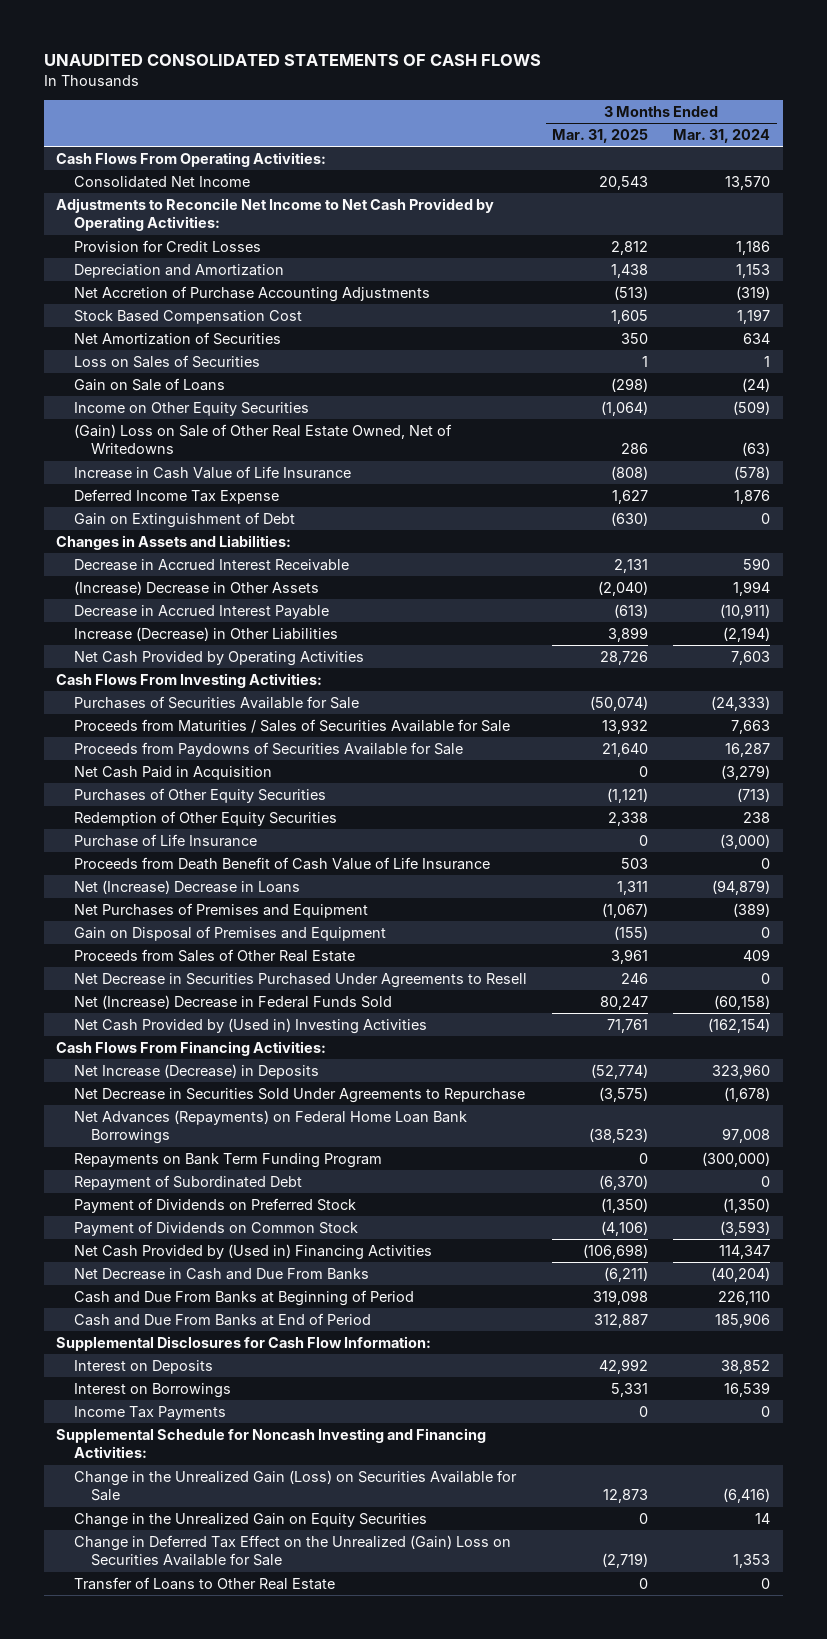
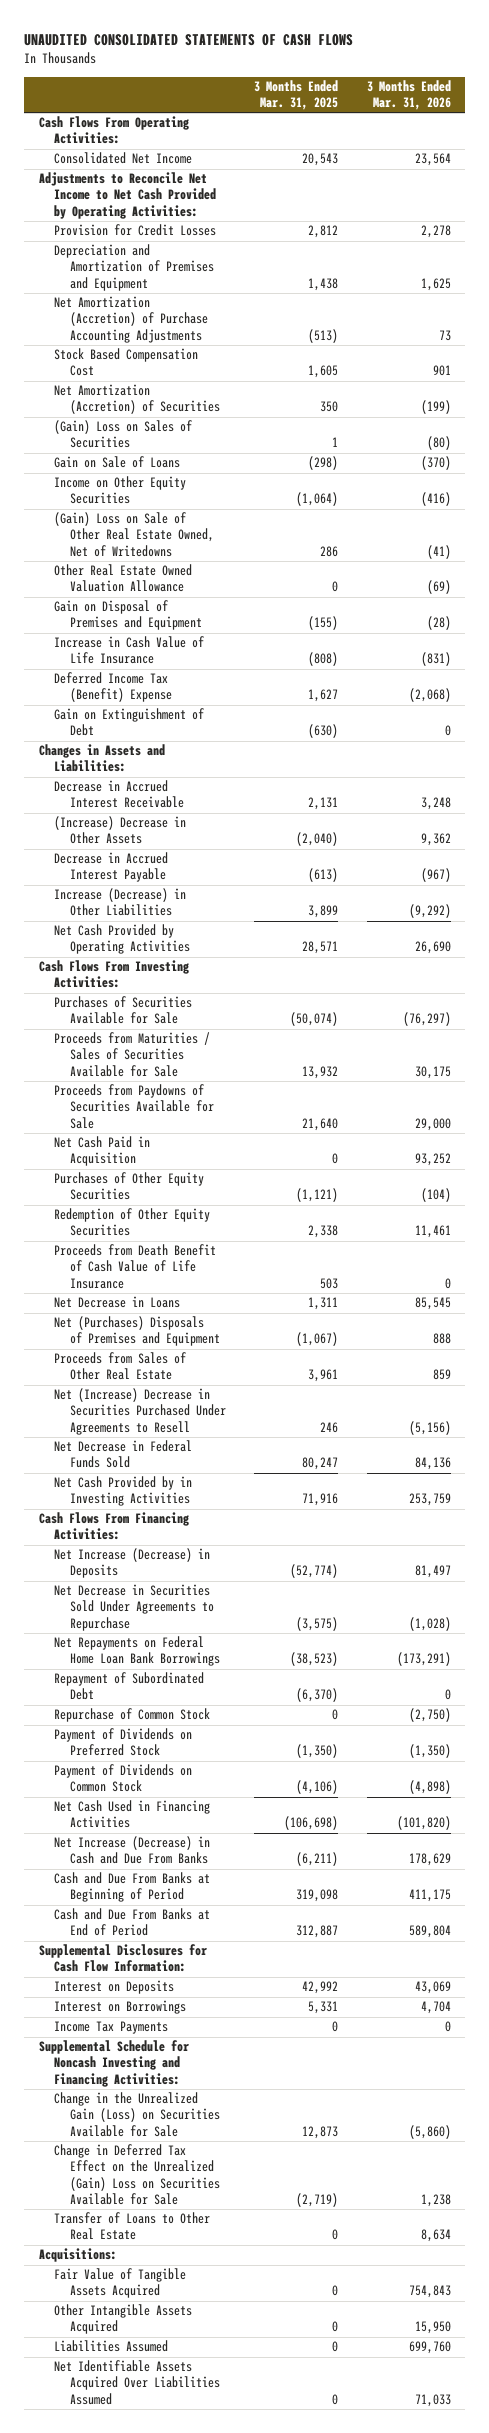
[673,129,771,144] Mar. 31, 2024 -> none
none -> [366,80,451,111] 3 Months Ended Mar. 31, 2026
[73,263,284,278] Depreciation and Amortization -> [54,244,214,291] Depreciation and Amortization of Premises and Equipment
[73,285,430,302] Net Accretion of Purchase Accounting Adjustments -> [54,296,208,343] Net Amortization (Accretion) of Purchase Accounting Adjustments
[73,331,281,345] Net Amortization of Securities -> [54,384,220,415] Net Amortization (Accretion) of Securities
[73,354,260,368] Loss on Sales of Securities -> [54,420,193,449] (Gain) Loss on Sales of Securities
none -> [54,564,193,593] Other Real Estate Owned Valuation Allowance
[73,925,386,941] Gain on Disposal of Premises and Equipment -> [54,600,202,631] Gain on Disposal of Premises and Equipment
[73,488,279,504] Deferred Income Tax Expense -> [54,672,172,703] Deferred Income Tax (Benefit) Expense
[600,650,649,665] 28,726 -> [302,941,339,955] 28,571
[73,833,257,847] Purchase of Life Insurance -> none
[73,879,300,894] Net (Increase) Decrease in Loans -> [54,1296,181,1309] Net Decrease in Loans
[73,902,368,918] Net Purchases of Premises and Equipment -> [54,1316,220,1347] Net (Purchases) Disposals of Premises and Equipment
[73,972,527,988] Net Decrease in Securities Purchased Under Agreements to Resell -> [54,1388,226,1435] Net (Increase) Decrease in Securities Purchased Under Agreements to Resell
[73,994,392,1009] Net (Increase) Decrease in Federal Funds Sold -> [54,1440,193,1469] Net Decrease in Federal Funds Sold
[73,1017,427,1034] Net Cash Provided by (Used in) Investing Activities -> [54,1476,193,1507] Net Cash Provided by in Investing Activities
[607,1018,649,1033] 71,761 -> [302,1493,339,1507] 71,916
[73,1152,382,1168] Repayments on Bank Term Funding Program -> none
[73,1109,467,1145] Net Advances (Repayments) on Federal Home Loan Bank Borrowings -> [54,1636,220,1667] Net Repayments on Federal Home Loan Bank Borrowings
none -> [54,1708,211,1723] Repurchase of Common Stock
[73,1243,432,1260] Net Cash Provided by (Used in) Financing Activities -> [54,1800,211,1829] Net Cash Used in Financing Activities
[73,1267,369,1280] Net Decrease in Cash and Due From Banks -> [54,1836,211,1865] Net Increase (Decrease) in Cash and Due From Banks
[73,1512,427,1528] Change in the Unrealized Gain on Equity Securities -> none
none -> [38,2248,117,2263] Acquisitions:
none -> [54,2268,187,2299] Fair Value of Tangible Assets Acquired
none -> [54,2304,193,2335] Other Intangible Assets Acquired
none -> [54,2340,169,2353] Liabilities Assumed
none -> [54,2360,220,2405] Net Identifiable Assets Acquired Over Liabilities Assumed

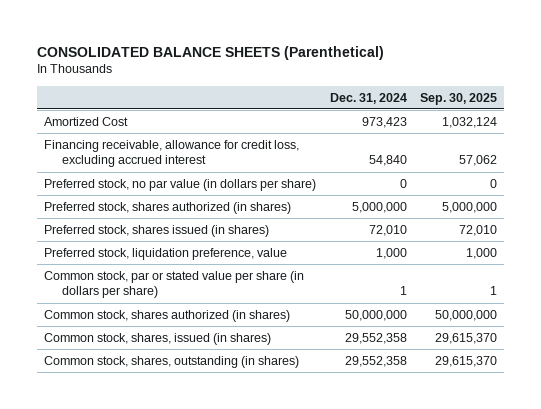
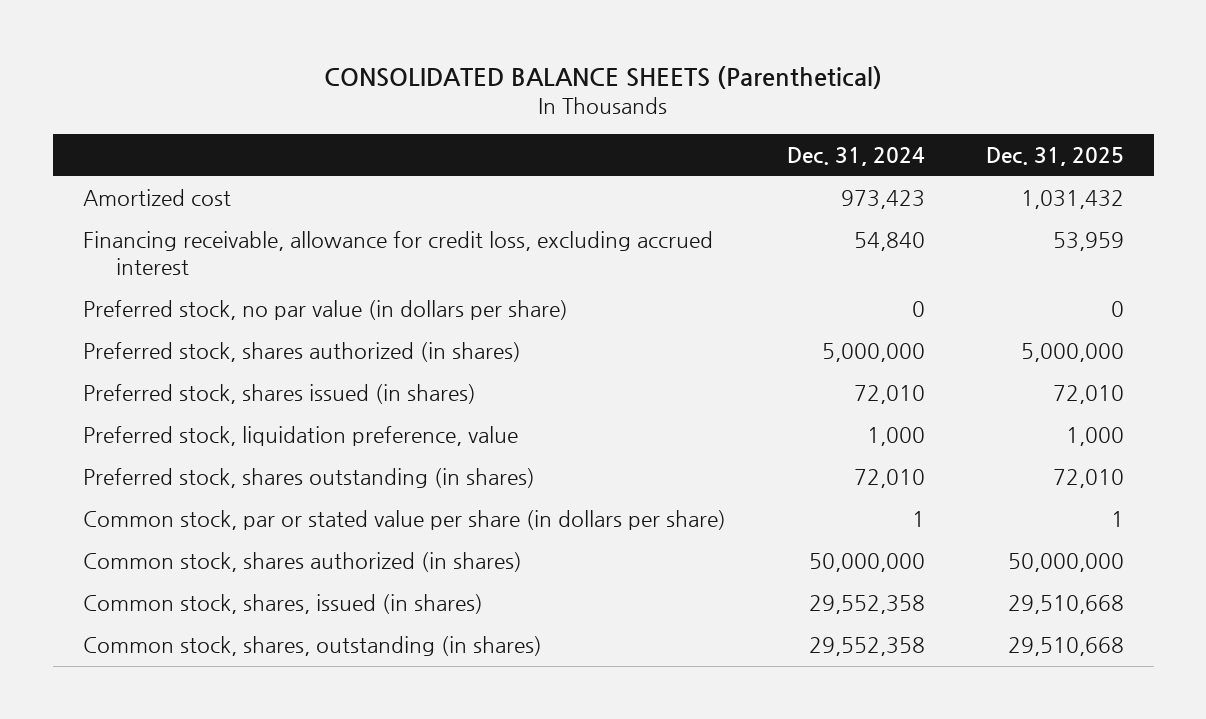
[420,92,498,105] Sep. 30, 2025 -> none
none -> [985,147,1124,167] Dec. 31, 2025
[44,116,129,126] Amortized Cost -> [82,189,231,207] Amortized cost
none -> [82,468,535,489] Preferred stock, shares outstanding (in shares)

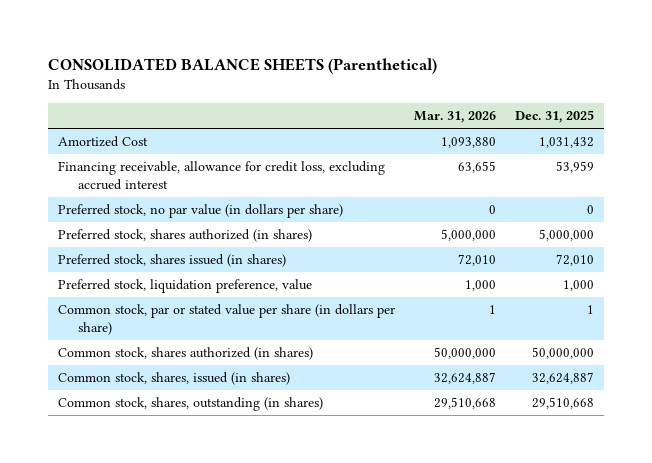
[786,147,925,167] Dec. 31, 2024 -> none
none -> [414,111,497,124] Mar. 31, 2026
[82,189,231,207] Amortized cost -> [57,136,148,148] Amortized Cost
[82,468,535,489] Preferred stock, shares outstanding (in shares) -> none
[1007,595,1124,615] 29,510,668 -> [532,372,595,385] 32,624,887

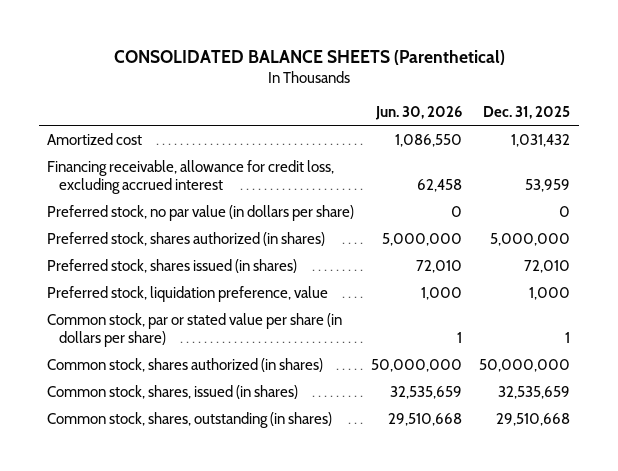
[414,111,497,124] Mar. 31, 2026 -> none
none -> [375,106,463,121] Jun. 30, 2026
[57,136,148,148] Amortized Cost -> [47,132,143,145] Amortized cost
[532,372,595,385] 32,624,887 -> [498,385,571,399] 32,535,659

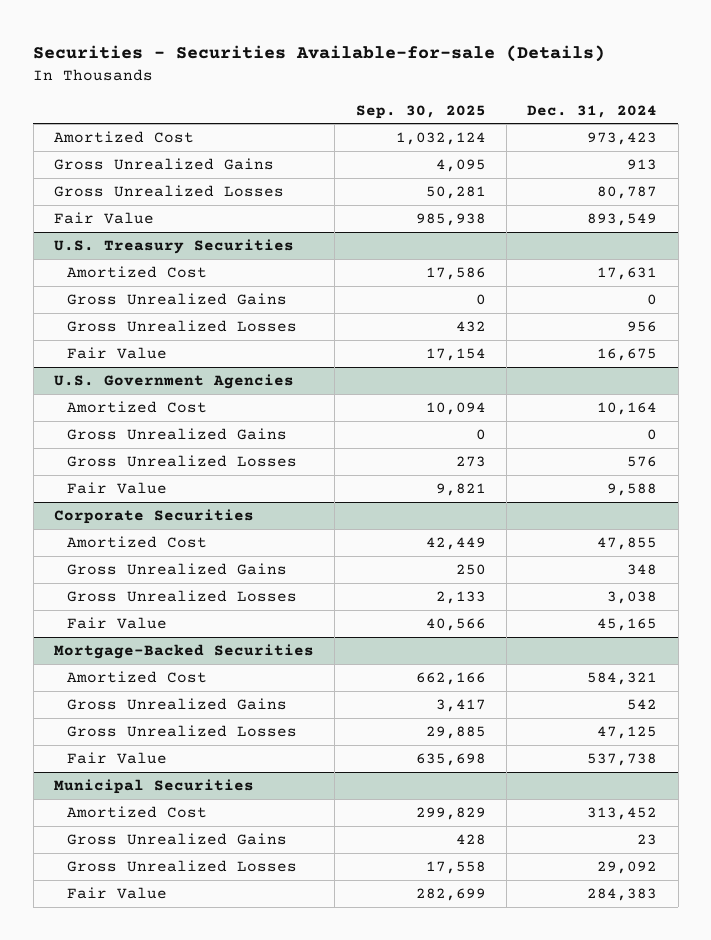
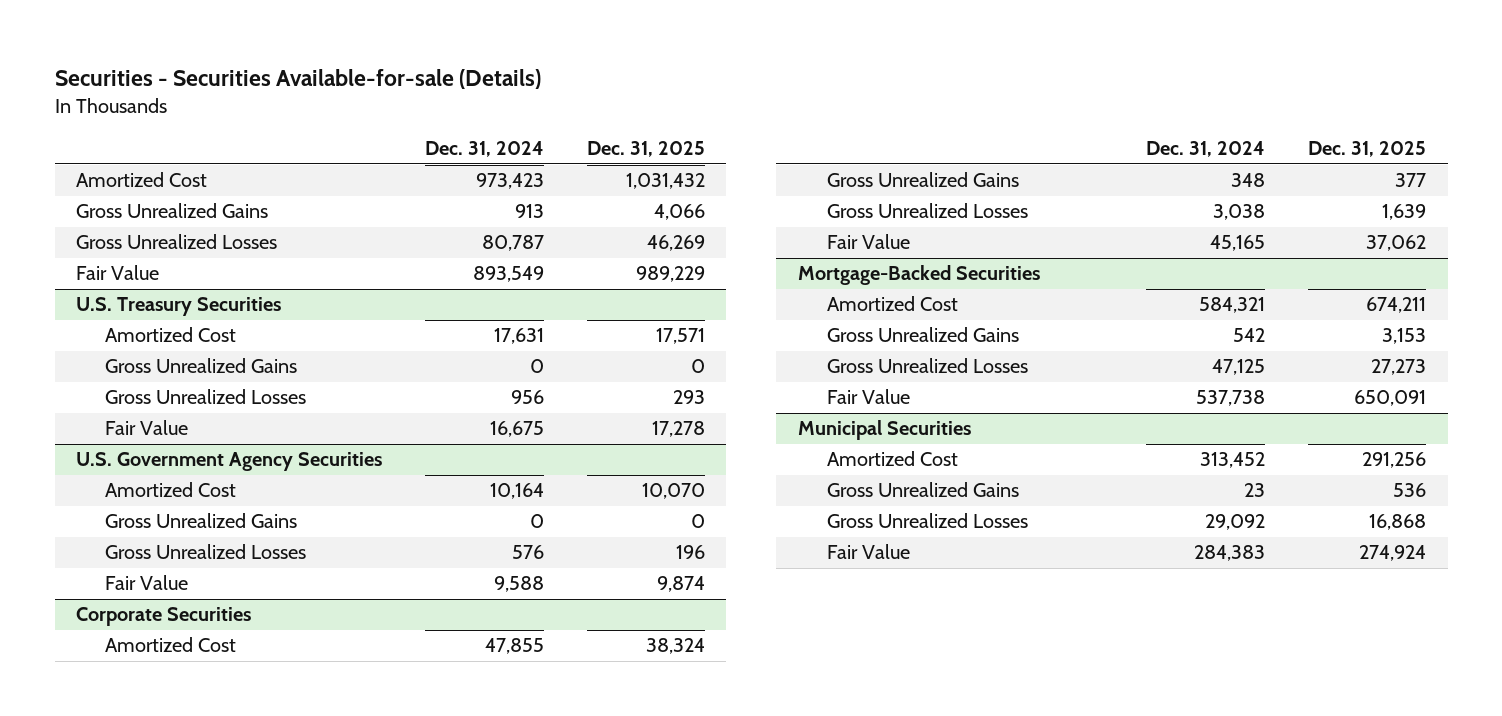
[355,104,486,119] Sep. 30, 2025 -> none
none -> [586,141,705,158] Dec. 31, 2025
[54,374,295,390] U.S. Government Agencies -> [75,452,382,472] U.S. Government Agency Securities

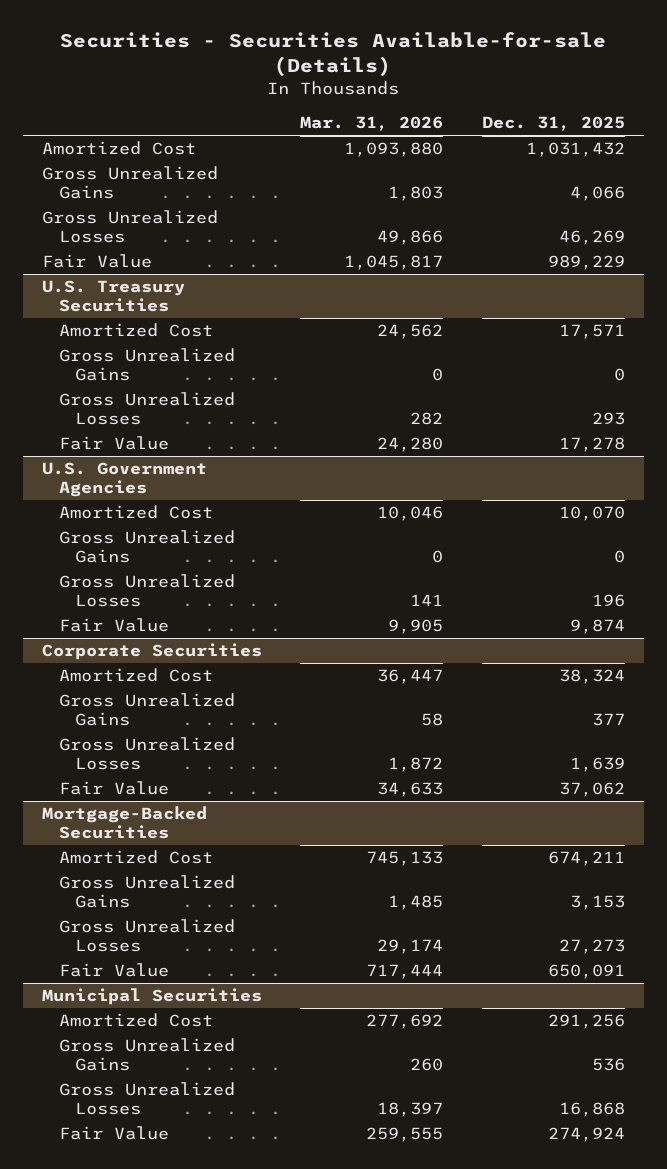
[424,141,544,158] Dec. 31, 2024 -> none
none -> [300,116,444,132] Mar. 31, 2026
[75,452,382,472] U.S. Government Agency Securities -> [41,462,207,497] U.S. Government Agencies

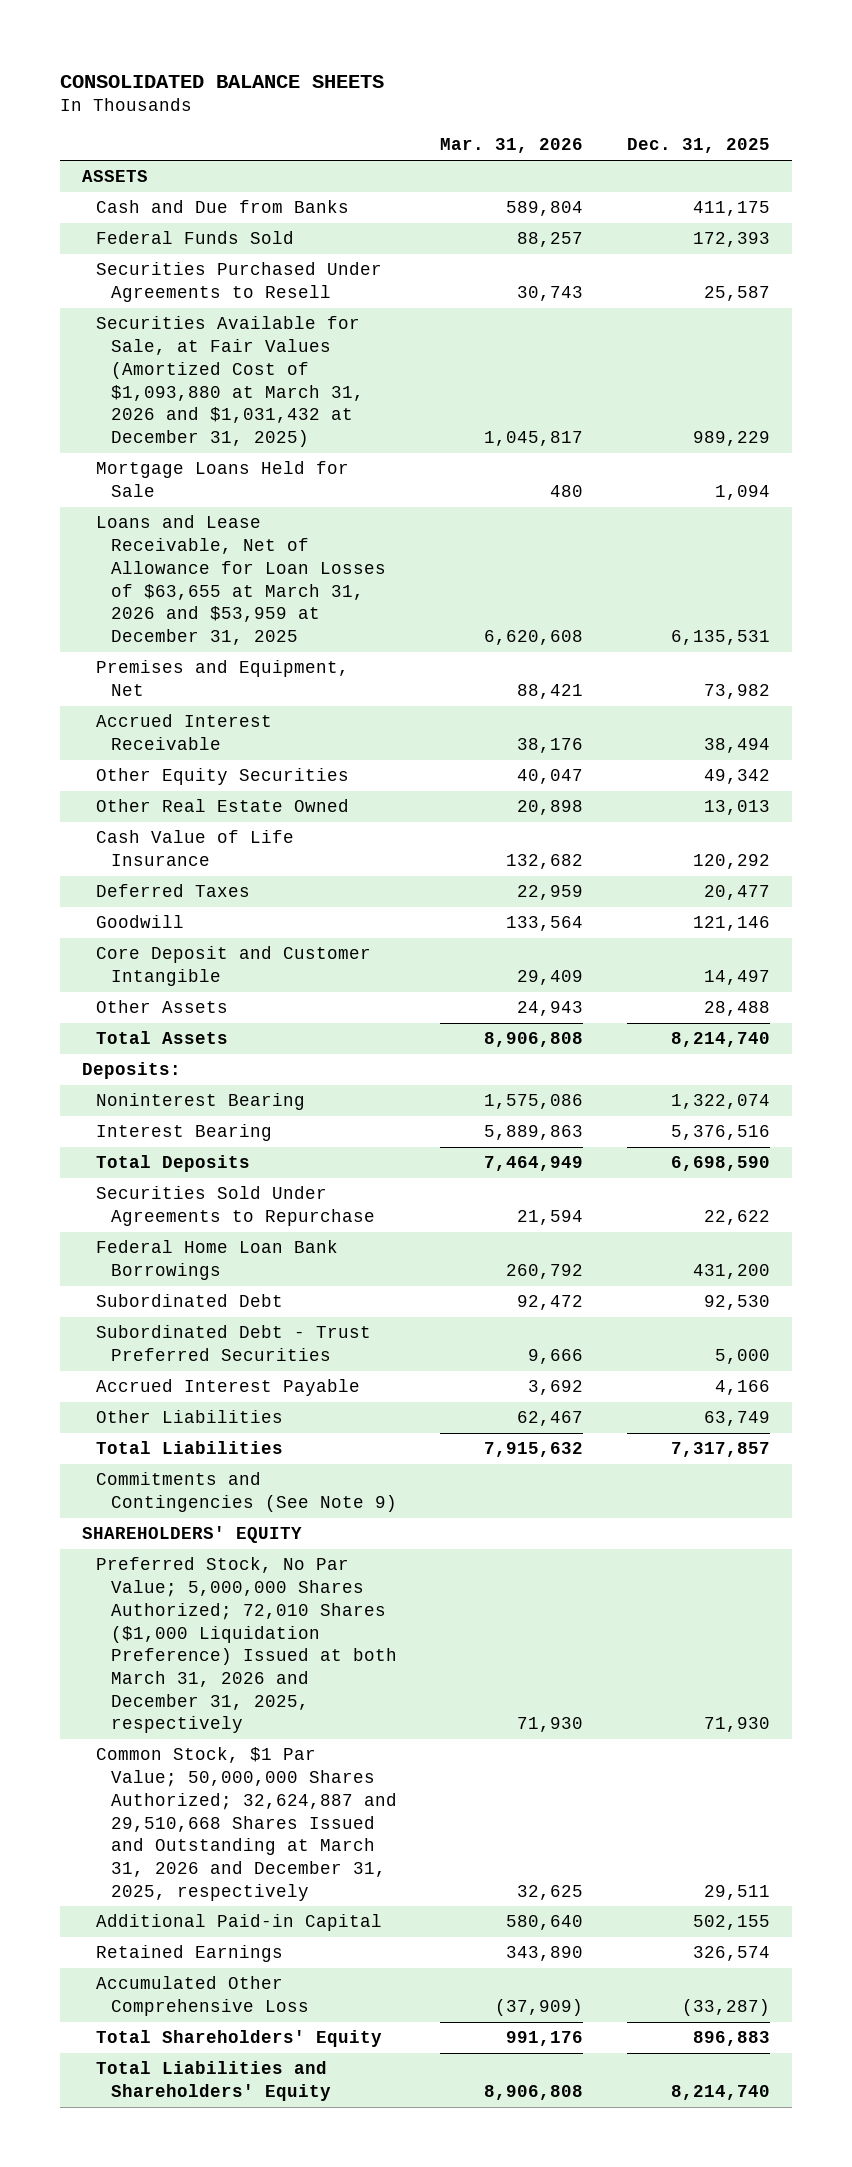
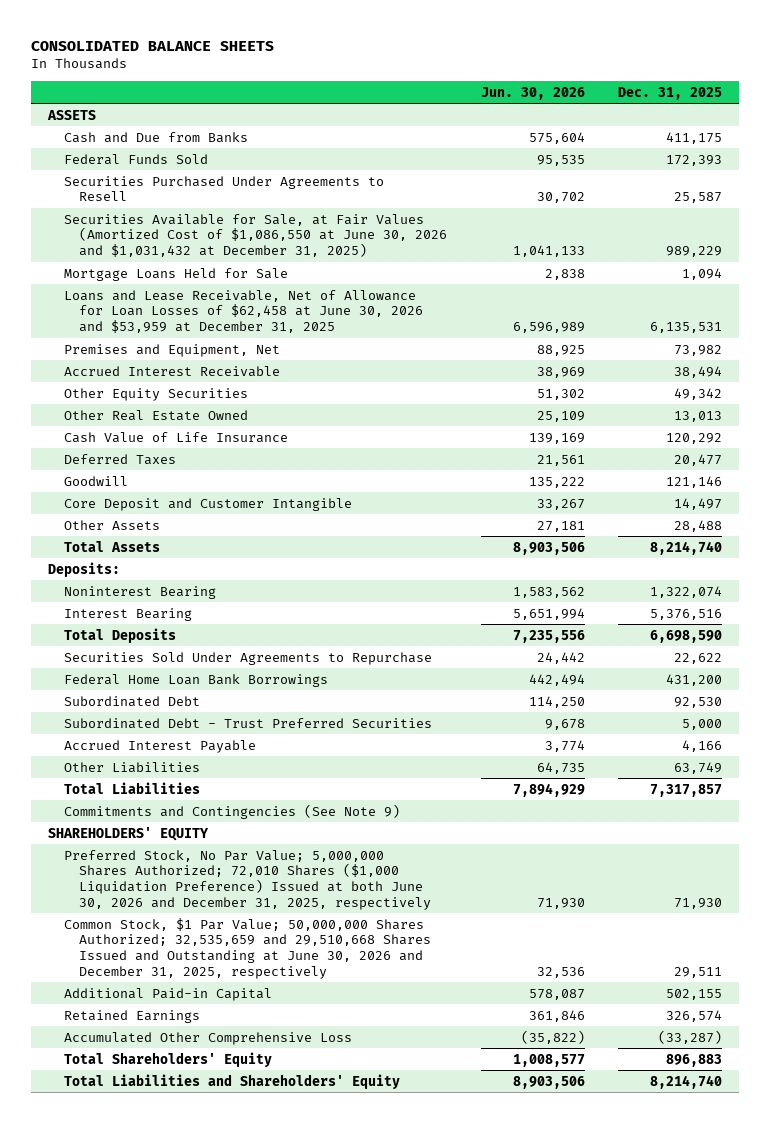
[440,138,584,154] Mar. 31, 2026 -> none
none -> [480,86,585,100] Jun. 30, 2026
[96,316,364,447] Securities Available for Sale, at Fair Values (Amortized Cost of $1,093,880 at March 31, 2026 and $1,031,432 at December 31, 2025) -> [63,213,448,257] Securities Available for Sale, at Fair Values (Amortized Cost of $1,086,550 at June 30, 2026 and $1,031,432 at December 31, 2025)
[96,515,386,645] Loans and Lease Receivable, Net of Allowance for Loan Losses of $63,655 at March 31, 2026 and $53,959 at December 31, 2025 -> [63,289,424,333] Loans and Lease Receivable, Net of Allowance for Loan Losses of $62,458 at June 30, 2026 and $53,959 at December 31, 2025
[96,1557,397,1734] Preferred Stock, No Par Value; 5,000,000 Shares Authorized; 72,010 Shares ($1,000 Liquidation Preference) Issued at both March 31, 2026 and December 31, 2025, respectively -> [63,849,432,910] Preferred Stock, No Par Value; 5,000,000 Shares Authorized; 72,010 Shares ($1,000 Liquidation Preference) Issued at both June 30, 2026 and December 31, 2025, respectively
[96,1747,397,1901] Common Stock, $1 Par Value; 50,000,000 Shares Authorized; 32,624,887 and 29,510,668 Shares Issued and Outstanding at March 31, 2026 and December 31, 2025, respectively -> [63,917,432,979] Common Stock, $1 Par Value; 50,000,000 Shares Authorized; 32,535,659 and 29,510,668 Shares Issued and Outstanding at June 30, 2026 and December 31, 2025, respectively

